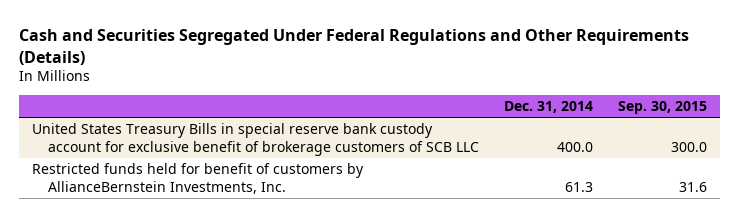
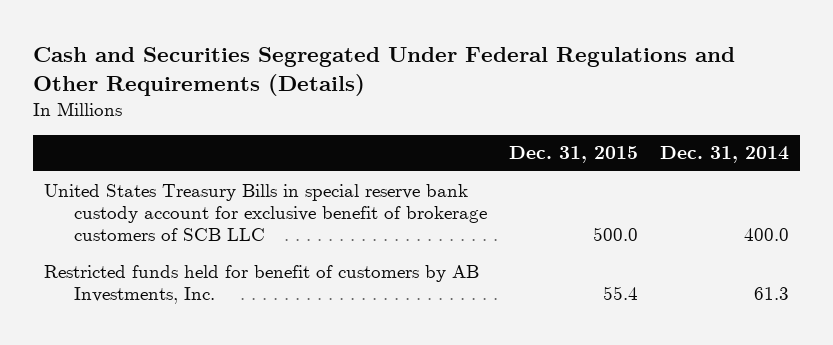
[618,101,708,115] Sep. 30, 2015 -> none
none -> [508,146,638,164] Dec. 31, 2015
[31,162,364,194] Restricted funds held for benefit of customers by AllianceBernstein Investments, Inc. -> [44,264,480,304] Restricted funds held for benefit of customers by AB Investments, Inc.

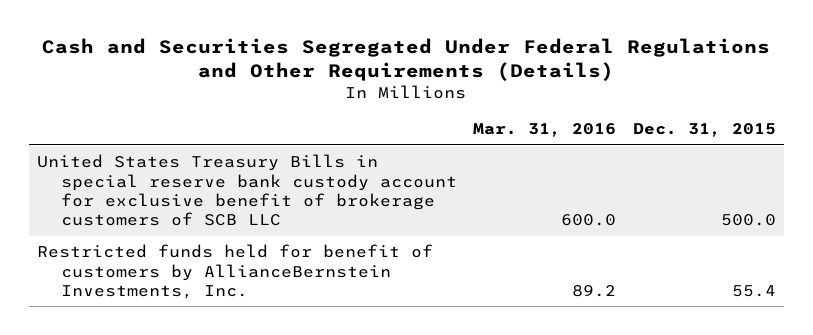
[659,146,789,164] Dec. 31, 2014 -> none
none -> [473,123,617,138] Mar. 31, 2016
[44,264,480,304] Restricted funds held for benefit of customers by AB Investments, Inc. -> [37,244,434,299] Restricted funds held for benefit of customers by AllianceBernstein Investments, Inc.

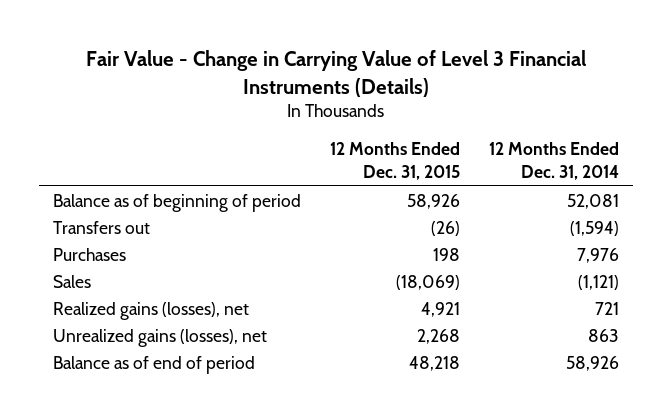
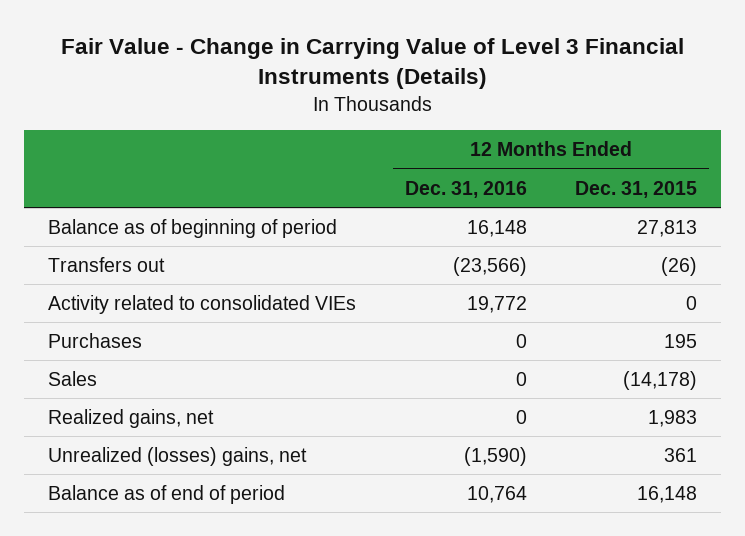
[488,142,619,180] 12 Months Ended Dec. 31, 2014 -> none
none -> [404,180,527,198] Dec. 31, 2016
[406,193,460,209] 58,926 -> [637,219,698,237] 27,813
none -> [48,294,357,314] Activity related to consolidated VIEs
[432,247,460,261] 198 -> [664,333,698,348] 195
[395,274,460,290] (18,069) -> [623,370,698,390] (14,178)
[52,301,249,320] Realized gains (losses), net -> [48,408,215,428] Realized gains, net
[420,301,460,317] 4,921 -> [648,409,698,427] 1,983
[52,328,267,347] Unrealized gains (losses), net -> [48,446,308,466] Unrealized (losses) gains, net
[416,328,460,344] 2,268 -> [664,447,698,462] 361
[408,355,460,371] 48,218 -> [637,485,698,503] 16,148

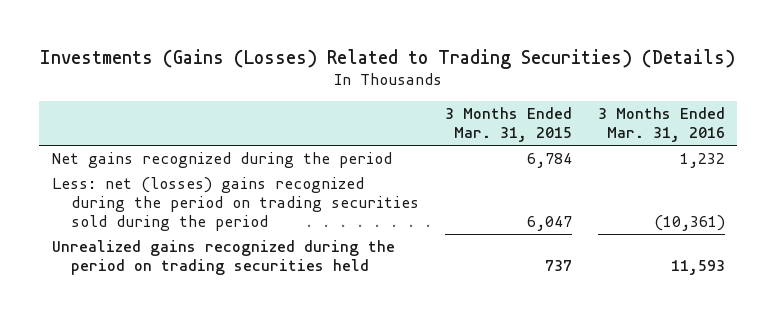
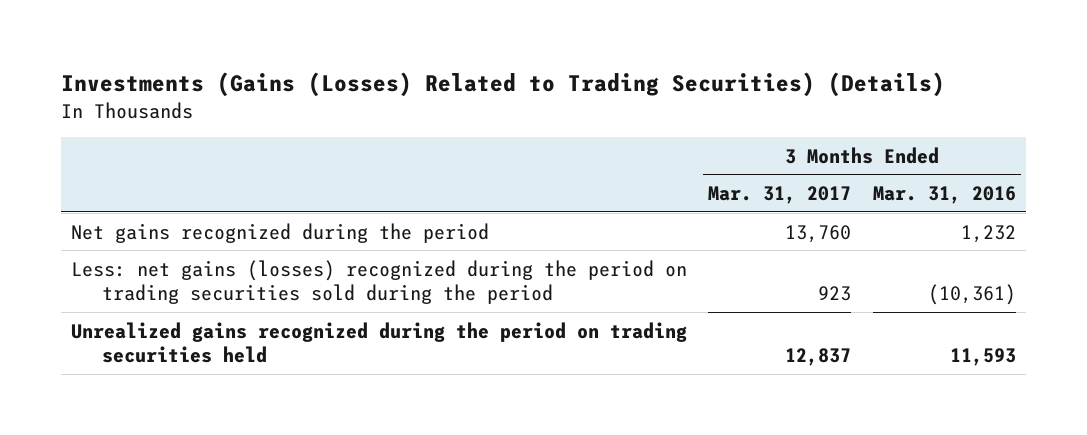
[444,107,572,142] 3 Months Ended Mar. 31, 2015 -> none
none -> [708,186,852,205] Mar. 31, 2017
[51,177,420,231] Less: net (losses) gains recognized during the period on trading securities sold during the period -> [71,259,688,305] Less: net gains (losses) recognized during the period on trading securities sold during the period

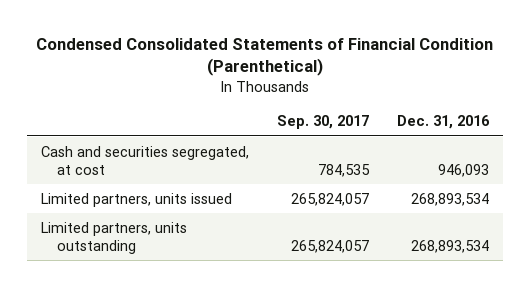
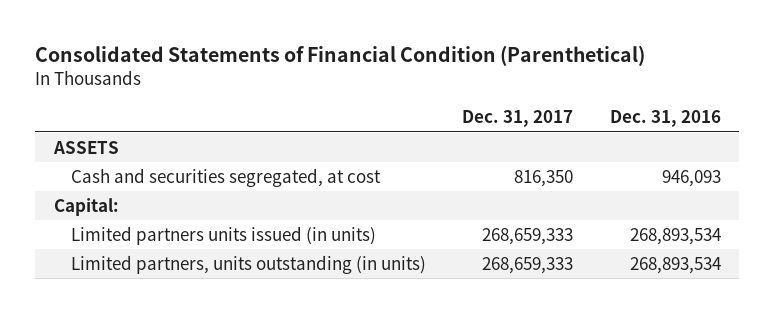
[36,37,494,77] Condensed Consolidated Statements of Financial Condition (Parenthetical) -> [35,44,646,66] Consolidated Statements of Financial Condition (Parenthetical)
[277,115,370,130] Sep. 30, 2017 -> none
none -> [462,110,574,128] Dec. 31, 2017
none -> [52,140,119,154] ASSETS
none -> [53,197,119,216] Capital:
[41,192,233,207] Limited partners, units issued -> [70,225,376,245] Limited partners units issued (in units)
[41,221,188,255] Limited partners, units outstanding -> [70,254,426,274] Limited partners, units outstanding (in units)

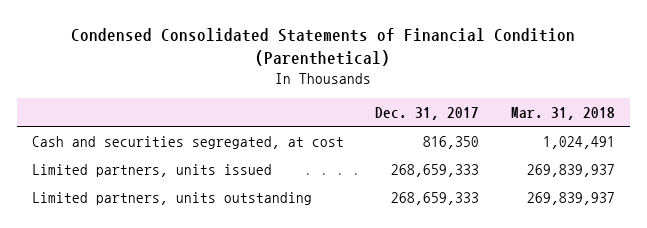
[35,44,646,66] Consolidated Statements of Financial Condition (Parenthetical) -> [71,27,576,66] Condensed Consolidated Statements of Financial Condition (Parenthetical)
[609,110,721,128] Dec. 31, 2016 -> none
none -> [510,106,615,120] Mar. 31, 2018
[52,140,119,154] ASSETS -> none
[53,197,119,216] Capital: -> none
[70,225,376,245] Limited partners units issued (in units) -> [32,163,273,177] Limited partners, units issued
[70,254,426,274] Limited partners, units outstanding (in units) -> [32,191,313,205] Limited partners, units outstanding

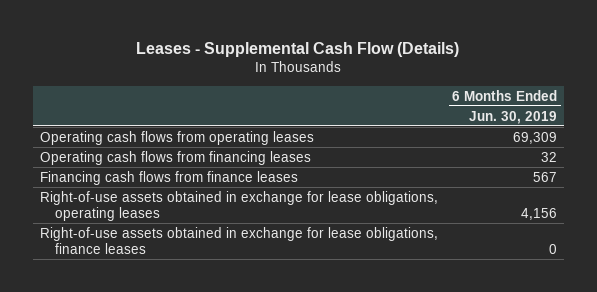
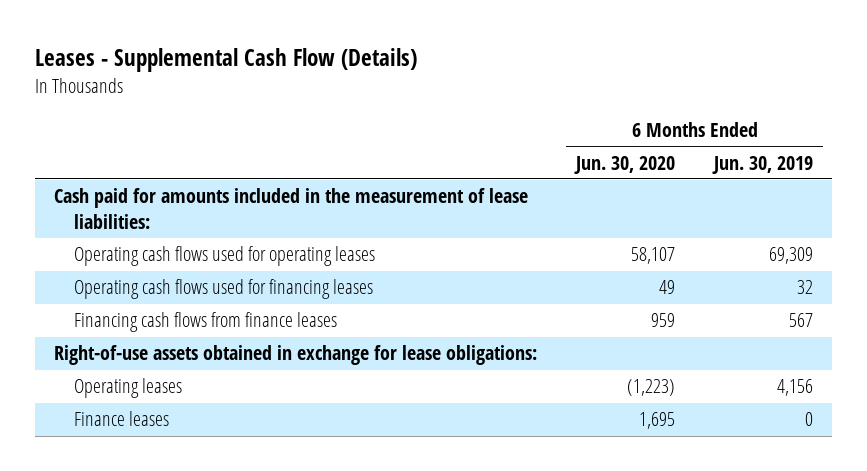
none -> [574,155,676,174] Jun. 30, 2020
none -> [54,188,529,230] Cash paid for amounts included in the measurement of lease liabilities:
[39,130,314,145] Operating cash flows from operating leases -> [73,246,375,267] Operating cash flows used for operating leases
[39,150,311,165] Operating cash flows from financing leases -> [73,279,373,300] Operating cash flows used for financing leases
none -> [54,345,538,366] Right-of-use assets obtained in exchange for lease obligations:
[39,190,438,222] Right-of-use assets obtained in exchange for lease obligations, operating leases -> [73,378,182,399] Operating leases
[39,226,438,255] Right-of-use assets obtained in exchange for lease obligations, finance leases -> [73,411,169,427] Finance leases

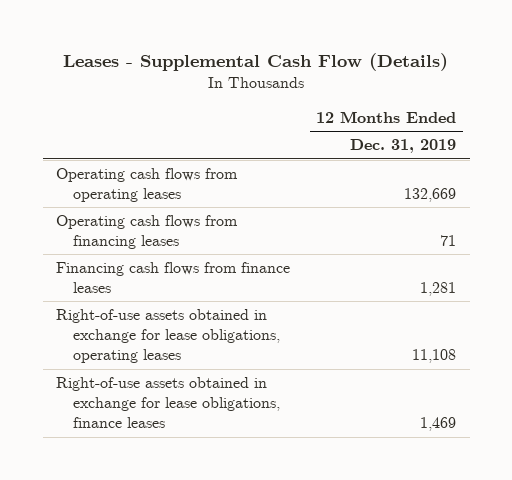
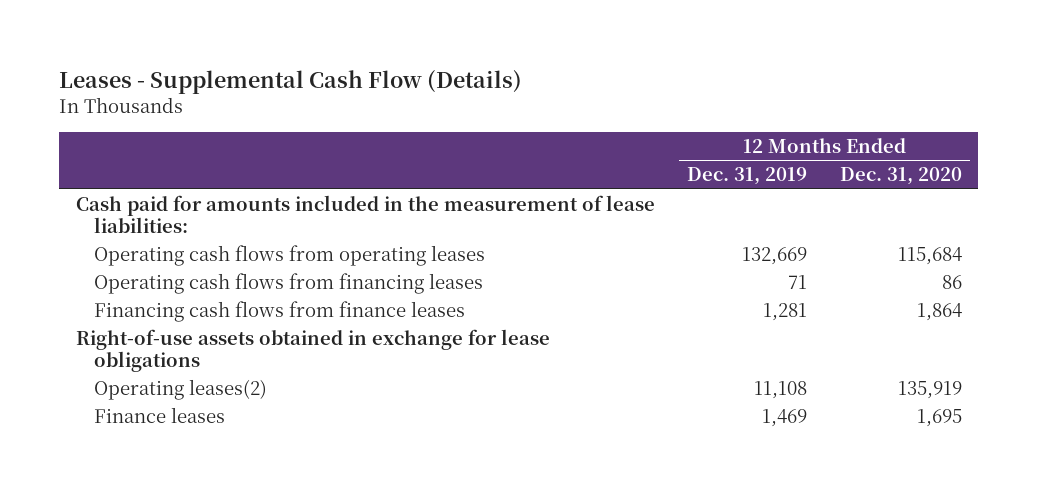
none -> [839,167,962,186] Dec. 31, 2020
none -> [75,194,655,233] Cash paid for amounts included in the measurement of lease liabilities:
none -> [75,328,550,372] Right-of-use assets obtained in exchange for lease obligations
[55,309,280,364] Right-of-use assets obtained in exchange for lease obligations, operating leases -> [93,378,267,400] Operating leases(2)
[55,377,280,429] Right-of-use assets obtained in exchange for lease obligations, finance leases -> [93,406,225,423] Finance leases

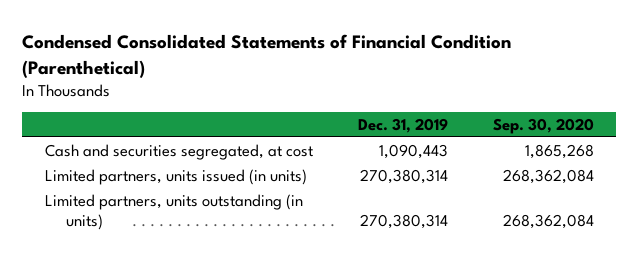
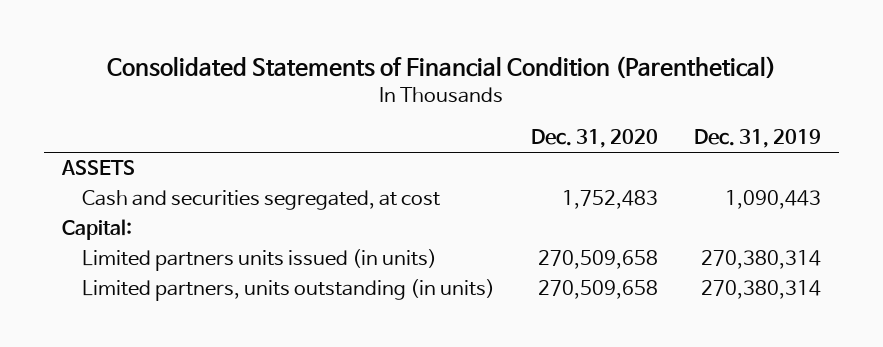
[22,34,512,78] Condensed Consolidated Statements of Financial Condition (Parenthetical) -> [107,56,777,80] Consolidated Statements of Financial Condition (Parenthetical)
[492,118,594,135] Sep. 30, 2020 -> none
none -> [530,129,658,149] Dec. 31, 2020
none -> [60,160,135,176] ASSETS
none -> [61,219,132,241] Capital:
[44,168,307,185] Limited partners, units issued (in units) -> [81,249,437,272] Limited partners units issued (in units)

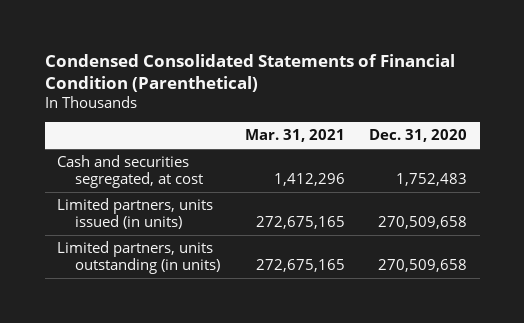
[107,56,777,80] Consolidated Statements of Financial Condition (Parenthetical) -> [44,53,455,92] Condensed Consolidated Statements of Financial Condition (Parenthetical)
[693,129,821,149] Dec. 31, 2019 -> none
none -> [244,129,345,143] Mar. 31, 2021
[60,160,135,176] ASSETS -> none
[61,219,132,241] Capital: -> none
[81,249,437,272] Limited partners units issued (in units) -> [56,197,213,229] Limited partners, units issued (in units)

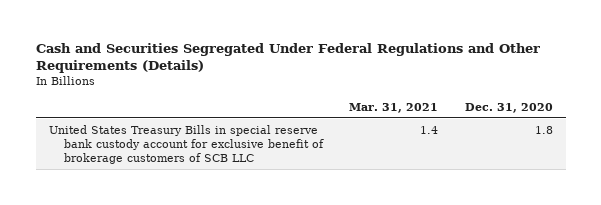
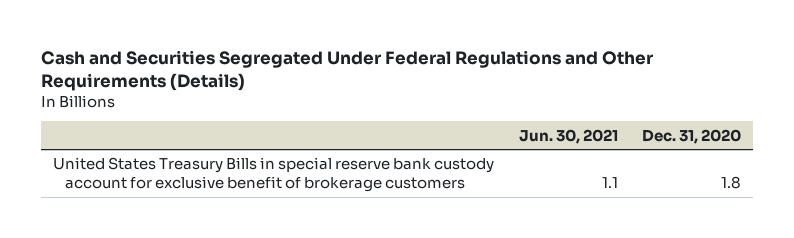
[349,102,439,113] Mar. 31, 2021 -> none
none -> [518,128,618,144] Jun. 30, 2021
[48,124,325,164] United States Treasury Bills in special reserve bank custody account for exclusive benefit of brokerage customers of SCB LLC -> [52,157,494,192] United States Treasury Bills in special reserve bank custody account for exclusive benefit of brokerage customers

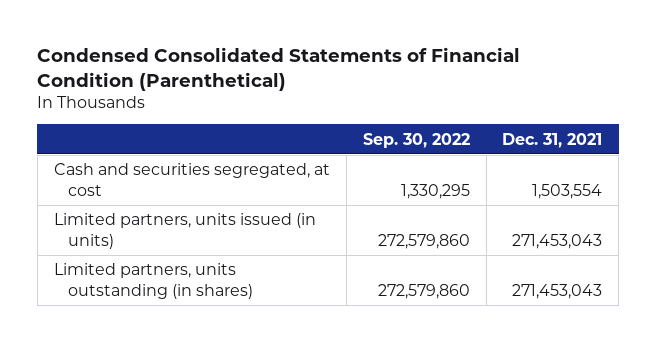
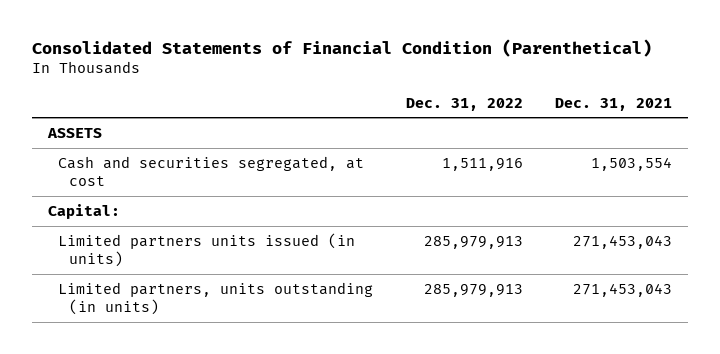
[37,47,521,91] Condensed Consolidated Statements of Financial Condition (Parenthetical) -> [31,38,652,57] Consolidated Statements of Financial Condition (Parenthetical)
[362,132,470,148] Sep. 30, 2022 -> none
none -> [405,97,523,111] Dec. 31, 2022
none -> [46,127,102,138] ASSETS
none -> [47,203,120,219] Capital:
[53,213,316,249] Limited partners, units issued (in units) -> [58,232,356,268] Limited partners units issued (in units)
[53,263,254,299] Limited partners, units outstanding (in shares) -> [58,281,374,316] Limited partners, units outstanding (in units)

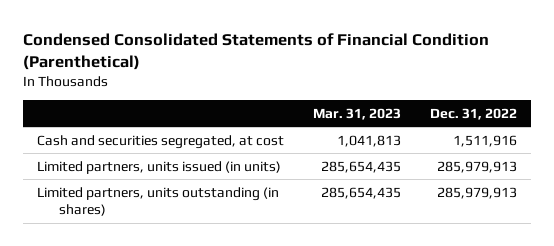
[31,38,652,57] Consolidated Statements of Financial Condition (Parenthetical) -> [22,32,489,71] Condensed Consolidated Statements of Financial Condition (Parenthetical)
[554,97,672,111] Dec. 31, 2021 -> none
none -> [312,108,401,121] Mar. 31, 2023
[46,127,102,138] ASSETS -> none
[47,203,120,219] Capital: -> none
[58,232,356,268] Limited partners units issued (in units) -> [37,160,282,174] Limited partners, units issued (in units)
[58,281,374,316] Limited partners, units outstanding (in units) -> [37,186,280,217] Limited partners, units outstanding (in shares)

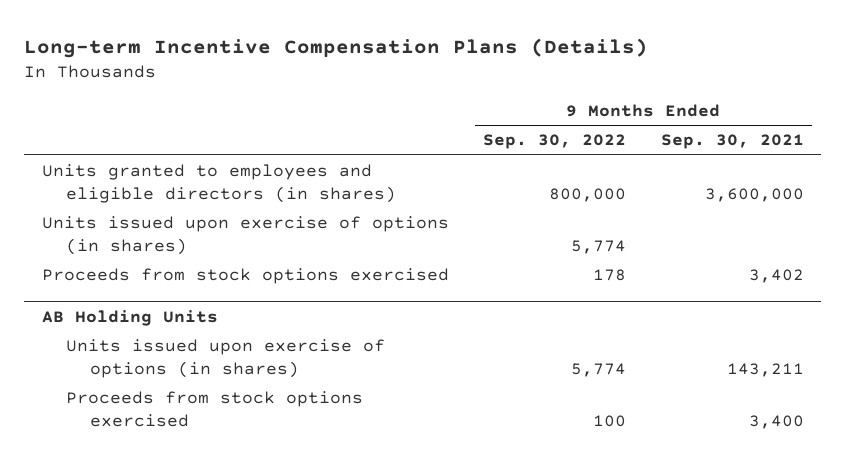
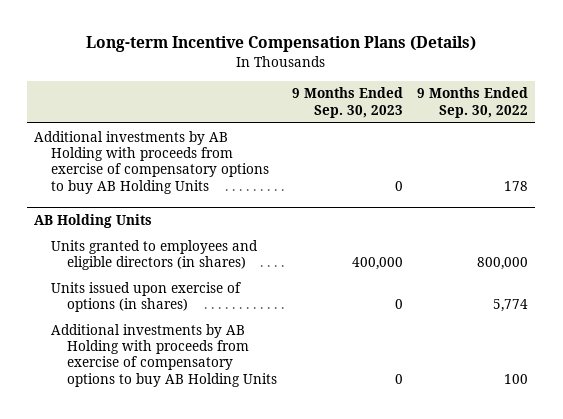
[660,134,804,150] Sep. 30, 2021 -> none
none -> [291,87,403,118] 9 Months Ended Sep. 30, 2023
[41,164,396,203] Units granted to employees and eligible directors (in shares) -> none
[41,216,449,255] Units issued upon exercise of options (in shares) -> none
[41,268,449,285] Proceeds from stock options exercised -> [34,130,269,194] Additional investments by AB Holding with proceeds from exercise of compensatory options to buy AB Holding Units
none -> [50,239,258,271] Units granted to employees and eligible directors (in shares)
[65,391,363,427] Proceeds from stock options exercised -> [50,323,278,387] Additional investments by AB Holding with proceeds from exercise of compensatory options to buy AB Holding Units

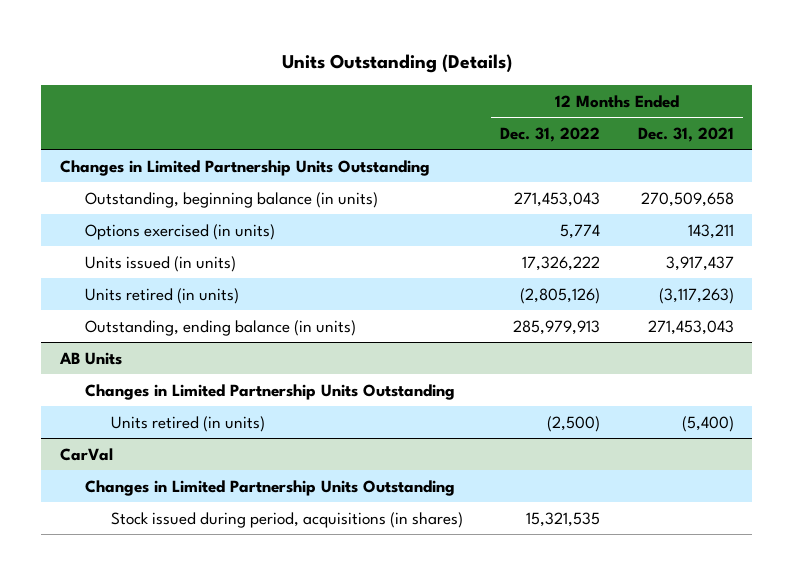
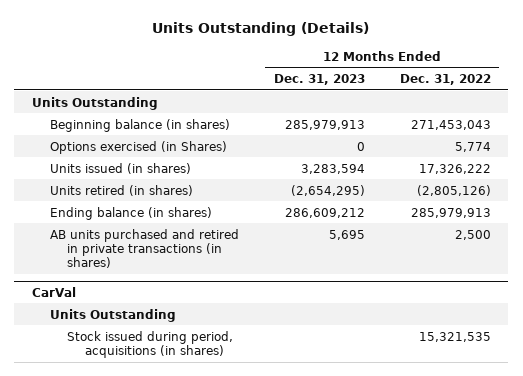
[637,126,734,142] Dec. 31, 2021 -> none
none -> [273,74,365,86] Dec. 31, 2023
[58,351,122,365] AB Units -> none
[85,383,456,400] Changes in Limited Partnership Units Outstanding -> none
[110,415,265,432] Units retired (in units) -> none
[59,159,430,176] Changes in Limited Partnership Units Outstanding -> [31,96,158,110] Units Outstanding
[85,191,379,208] Outstanding, beginning balance (in units) -> [49,118,230,132] Beginning balance (in shares)
[85,223,276,240] Options exercised (in units) -> [49,140,227,154] Options exercised (in Shares)
[85,255,237,272] Units issued (in units) -> [49,162,191,174] Units issued (in shares)
[85,287,240,304] Units retired (in units) -> [49,184,193,196] Units retired (in shares)
[85,319,357,336] Outstanding, ending balance (in units) -> [49,206,212,220] Ending balance (in shares)
none -> [49,228,239,269] AB units purchased and retired in private transactions (in shares)
[85,479,456,496] Changes in Limited Partnership Units Outstanding -> [49,308,176,322] Units Outstanding

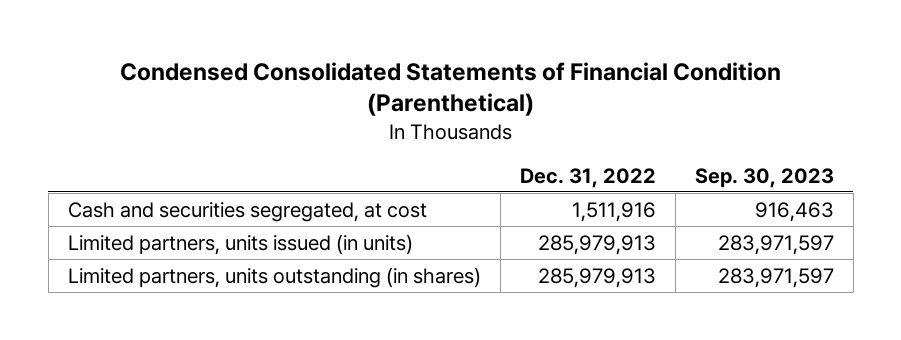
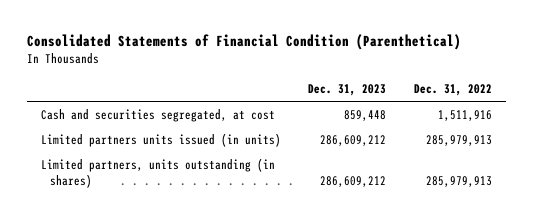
[119,61,781,117] Condensed Consolidated Statements of Financial Condition (Parenthetical) -> [26,34,461,51] Consolidated Statements of Financial Condition (Parenthetical)
[694,167,834,188] Sep. 30, 2023 -> none
none -> [308,83,387,96] Dec. 31, 2023
[67,233,413,255] Limited partners, units issued (in units) -> [40,132,281,147] Limited partners units issued (in units)

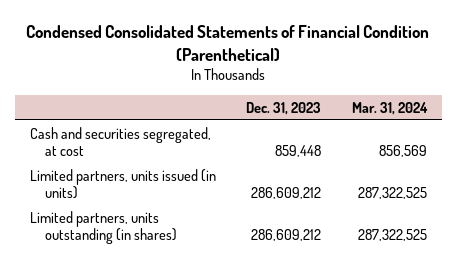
[26,34,461,51] Consolidated Statements of Financial Condition (Parenthetical) -> [26,24,430,61] Condensed Consolidated Statements of Financial Condition (Parenthetical)
[413,83,492,96] Dec. 31, 2022 -> none
none -> [351,101,428,115] Mar. 31, 2024
[40,132,281,147] Limited partners units issued (in units) -> [30,168,217,199] Limited partners, units issued (in units)

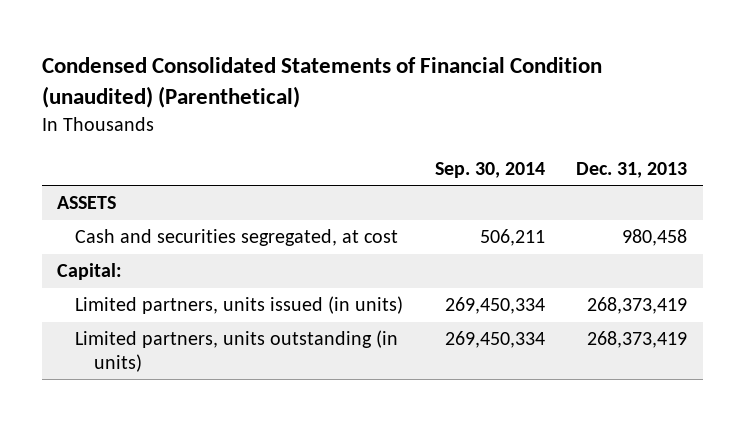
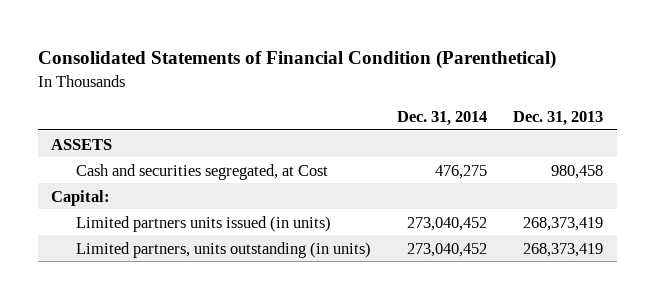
[41,56,602,109] Condensed Consolidated Statements of Financial Condition (unaudited) (Parenthetical) -> [38,50,557,70] Consolidated Statements of Financial Condition (Parenthetical)
[434,161,545,178] Sep. 30, 2014 -> none
none -> [397,110,488,126] Dec. 31, 2014
[75,229,399,247] Cash and securities segregated, at cost -> [76,163,329,180] Cash and securities segregated, at Cost
[75,296,404,315] Limited partners, units issued (in units) -> [76,215,332,232] Limited partners units issued (in units)

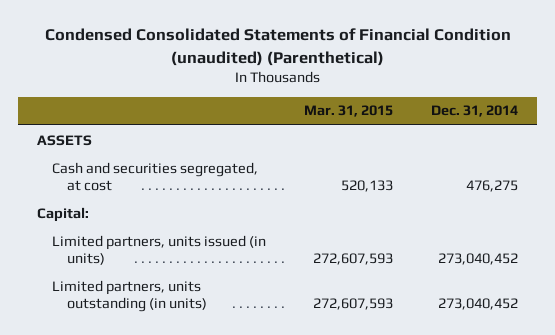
[38,50,557,70] Consolidated Statements of Financial Condition (Parenthetical) -> [44,28,511,66] Condensed Consolidated Statements of Financial Condition (unaudited) (Parenthetical)
[513,110,604,126] Dec. 31, 2013 -> none
none -> [304,105,394,118] Mar. 31, 2015
[76,163,329,180] Cash and securities segregated, at Cost -> [52,161,259,191] Cash and securities segregated, at cost
[76,215,332,232] Limited partners units issued (in units) -> [52,234,267,265] Limited partners, units issued (in units)

